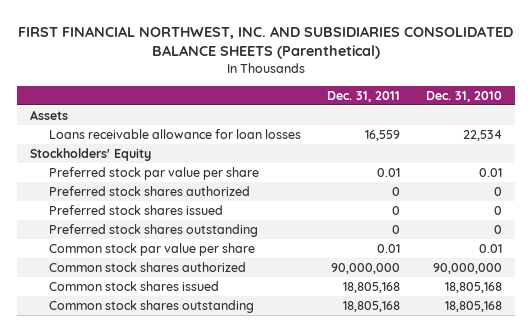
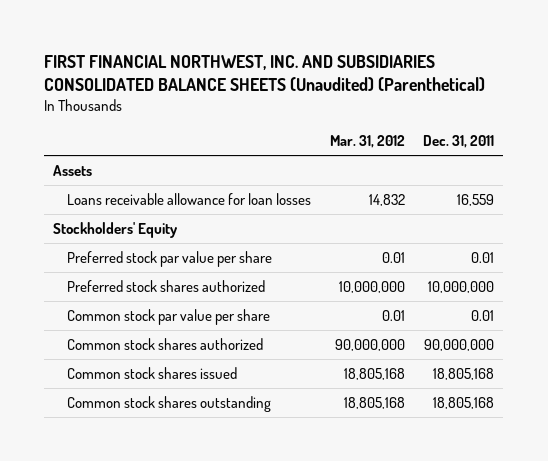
[17,25,513,60] FIRST FINANCIAL NORTHWEST, INC. AND SUBSIDIARIES CONSOLIDATED BALANCE SHEETS (Parenthetical) -> [44,54,486,91] FIRST FINANCIAL NORTHWEST, INC. AND SUBSIDIARIES CONSOLIDATED BALANCE SHEETS (Unaudited) (Parenthetical)
[426,90,503,102] Dec. 31, 2010 -> none
none -> [329,135,405,149] Mar. 31, 2012
[48,204,223,215] Preferred stock shares issued -> none
[48,223,258,237] Preferred stock shares outstanding -> none
[391,186,400,196] 0 -> [428,281,495,294] 10,000,000

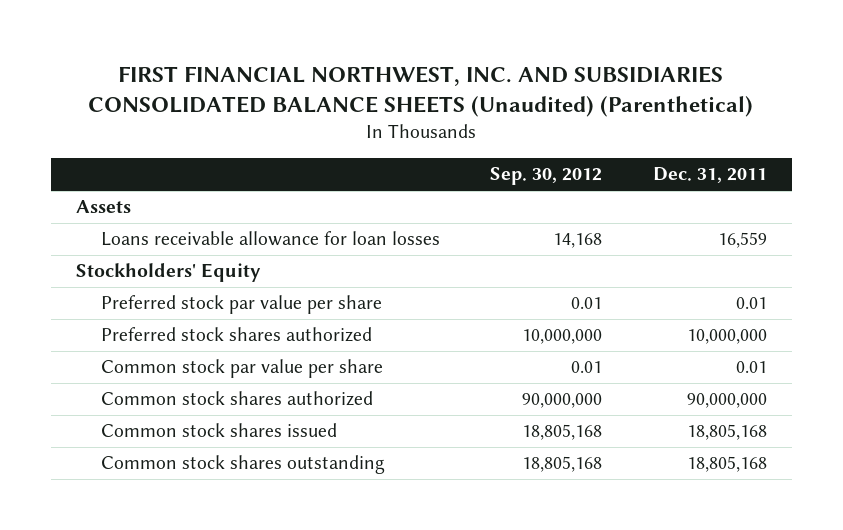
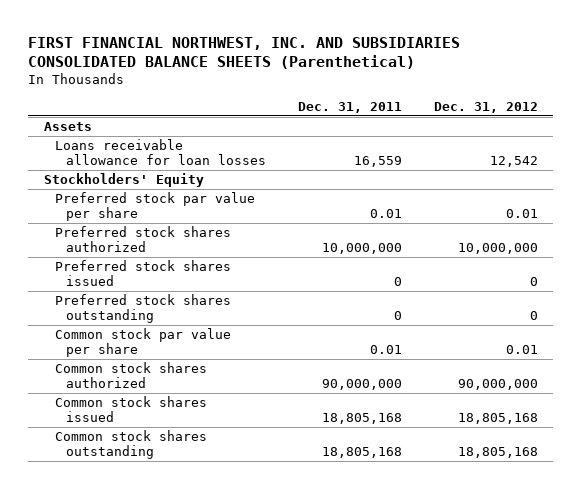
[88,65,754,117] FIRST FINANCIAL NORTHWEST, INC. AND SUBSIDIARIES CONSOLIDATED BALANCE SHEETS (Unaudited) (Parenthetical) -> [28,36,461,70] FIRST FINANCIAL NORTHWEST, INC. AND SUBSIDIARIES CONSOLIDATED BALANCE SHEETS (Parenthetical)
[490,167,603,186] Sep. 30, 2012 -> none
none -> [433,101,538,113] Dec. 31, 2012
none -> [55,260,232,287] Preferred stock shares issued
none -> [55,294,232,324] Preferred stock shares outstanding

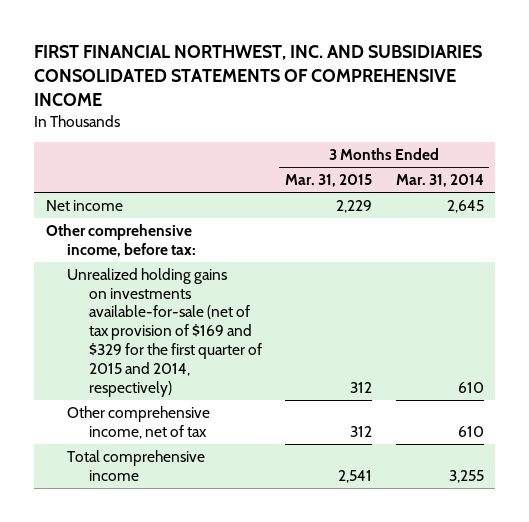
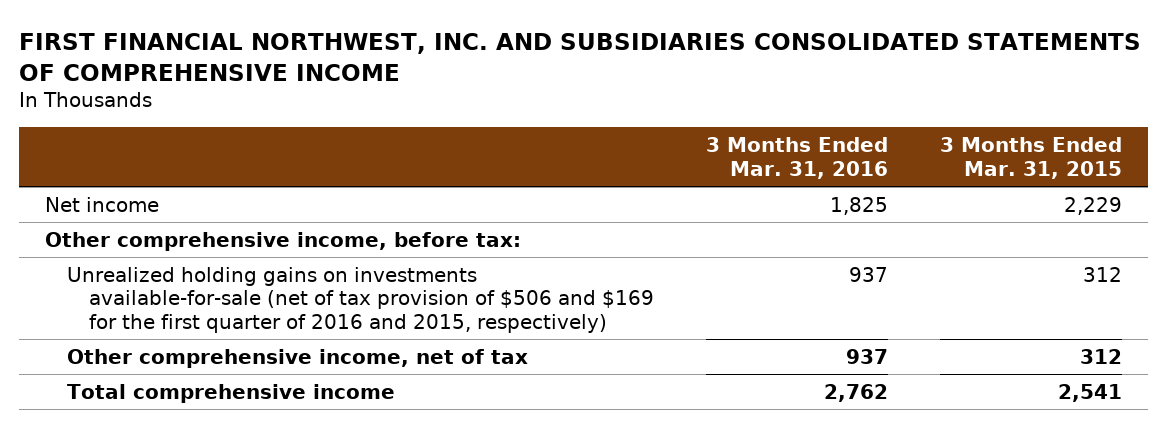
[395,174,484,188] Mar. 31, 2014 -> none
none -> [706,137,889,179] 3 Months Ended Mar. 31, 2016
[67,267,262,397] Unrealized holding gains on investments available-for-sale (net of tax provision of $169 and $329 for the first quarter of 2015 and 2014, respectively) -> [66,266,655,333] Unrealized holding gains on investments available-for-sale (net of tax provision of $506 and $169 for the first quarter of 2016 and 2015, respectively)

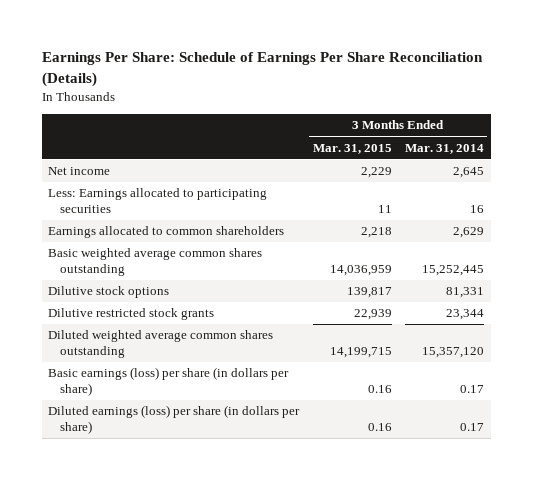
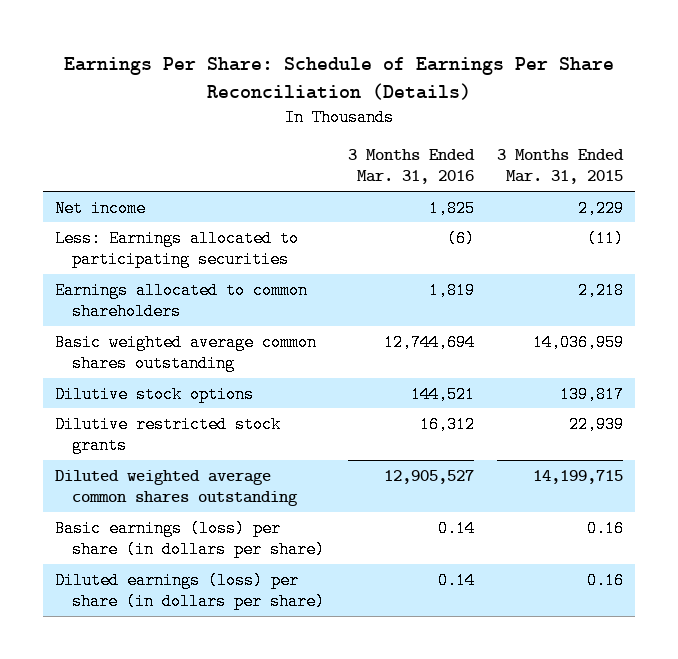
[405,143,485,154] Mar. 31, 2014 -> none
none -> [347,148,475,185] 3 Months Ended Mar. 31, 2016
[377,204,392,213] 11 -> [587,229,625,247] (11)

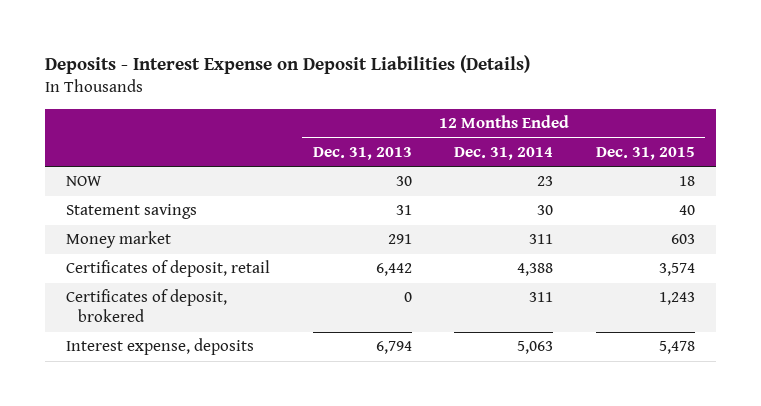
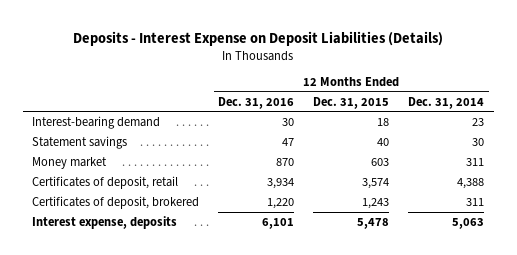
[312,146,412,160] Dec. 31, 2013 -> none
none -> [218,96,295,109] Dec. 31, 2016
[66,176,103,187] NOW -> [32,115,161,129] Interest-bearing demand

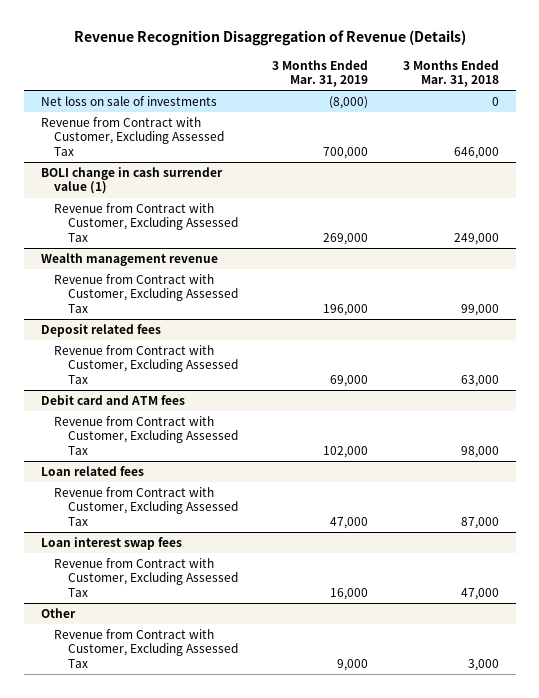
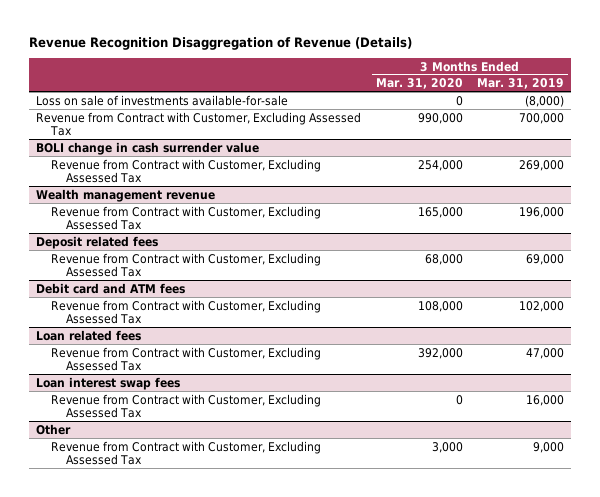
[402,59,499,87] 3 Months Ended Mar. 31, 2018 -> none
none -> [375,78,463,90] Mar. 31, 2020
[40,96,217,107] Net loss on sale of investments -> [36,94,289,106] Loss on sale of investments available-for-sale
[40,167,223,195] BOLI change in cash surrender value (1) -> [36,141,260,155] BOLI change in cash surrender value

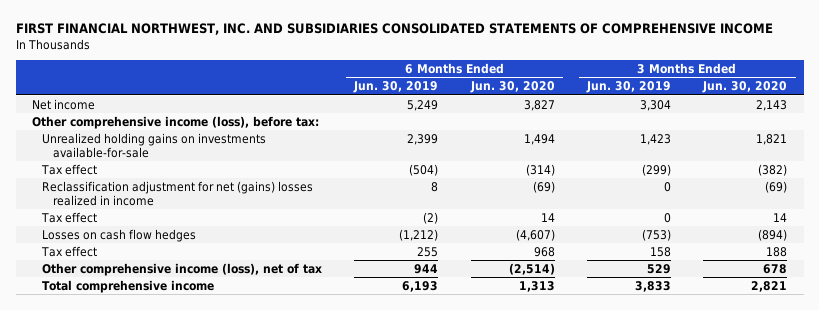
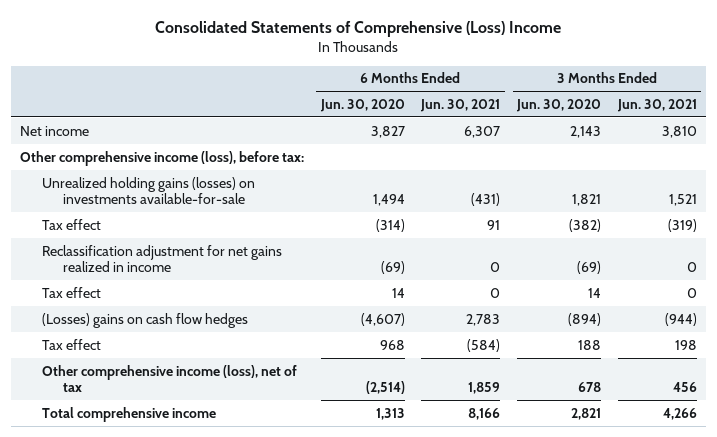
[15,23,773,36] FIRST FINANCIAL NORTHWEST, INC. AND SUBSIDIARIES CONSOLIDATED STATEMENTS OF COMPREHENSIVE INCOME -> [155,20,562,37] Consolidated Statements of Comprehensive (Loss) Income
[353,81,439,94] Jun. 30, 2019 -> none
[586,81,672,94] Jun. 30, 2019 -> none
none -> [420,98,501,112] Jun. 30, 2021
none -> [617,98,698,112] Jun. 30, 2021
[42,132,267,158] Unrealized holding gains on investments available-for-sale -> [41,176,255,204] Unrealized holding gains (losses) on investments available-for-sale
[42,180,314,206] Reclassification adjustment for net (gains) losses realized in income -> [41,244,282,272] Reclassification adjustment for net gains realized in income
[42,228,197,242] Losses on cash flow hedges -> [41,312,248,328] (Losses) gains on cash flow hedges

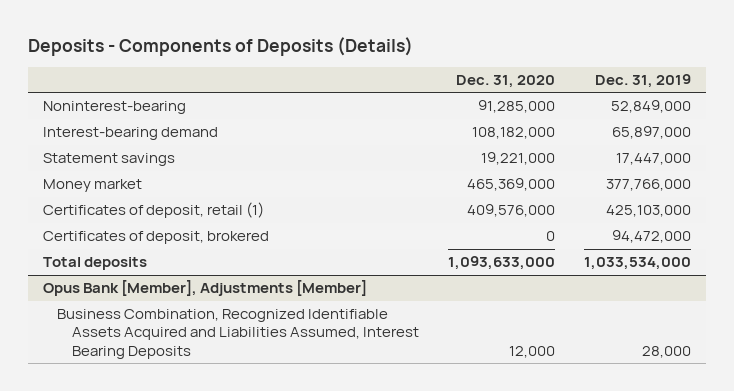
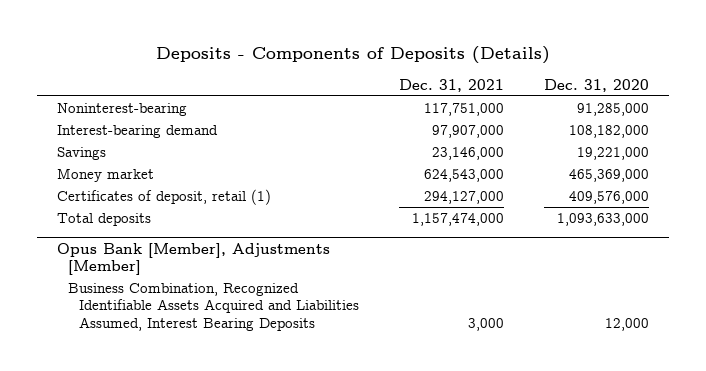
[595,73,692,88] Dec. 31, 2019 -> none
none -> [399,78,505,92] Dec. 31, 2021
[42,153,175,167] Statement savings -> [56,146,106,160] Savings
[42,231,269,245] Certificates of deposit, brokered -> none

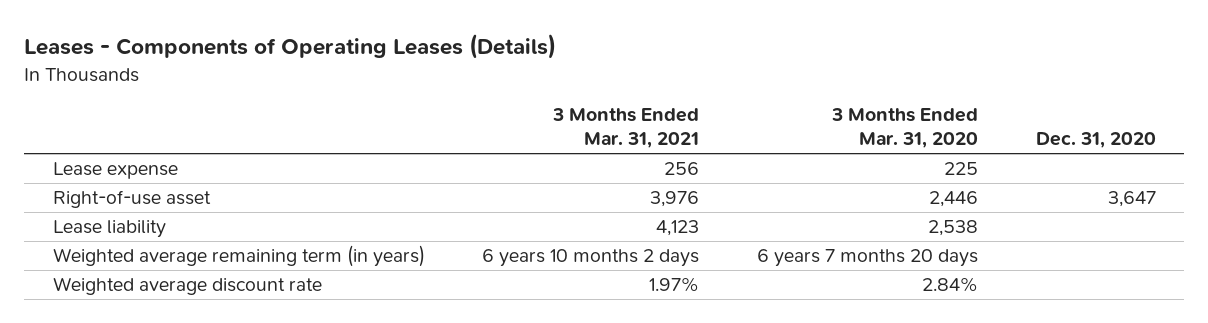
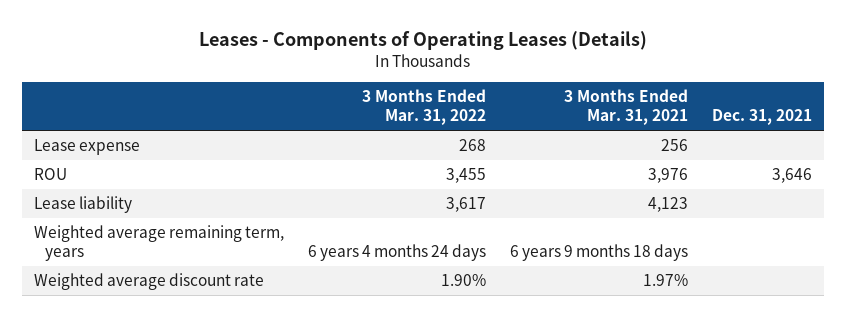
[831,108,979,149] 3 Months Ended Mar. 31, 2020 -> none
[1035,132,1156,149] Dec. 31, 2020 -> none
none -> [362,89,487,126] 3 Months Ended Mar. 31, 2022
none -> [712,109,813,126] Dec. 31, 2021
[52,190,211,209] Right-of-use asset -> [33,168,67,181] ROU
[52,245,425,268] Weighted average remaining term (in years) -> [33,225,284,262] Weighted average remaining term, years
[482,249,700,268] 6 years 10 months 2 days -> [510,244,689,262] 6 years 9 months 18 days

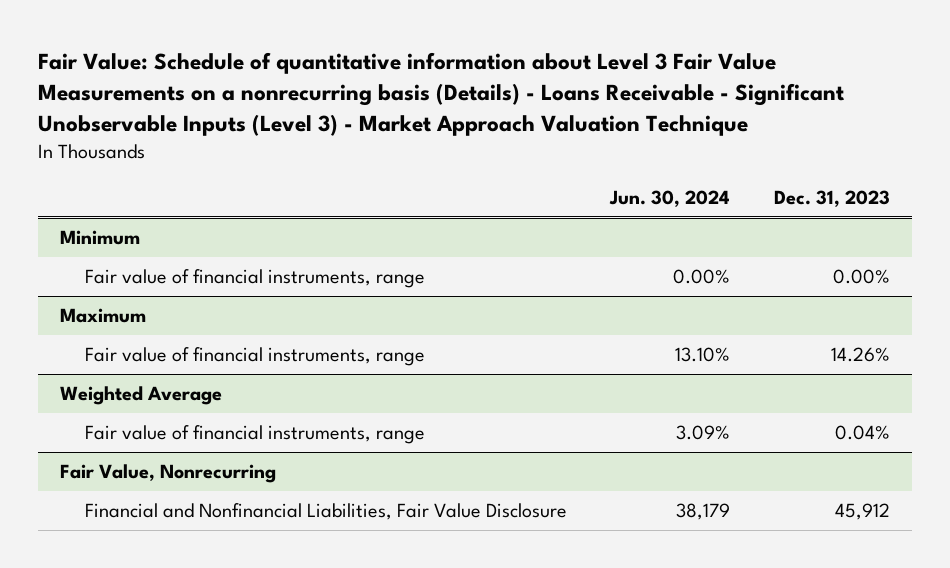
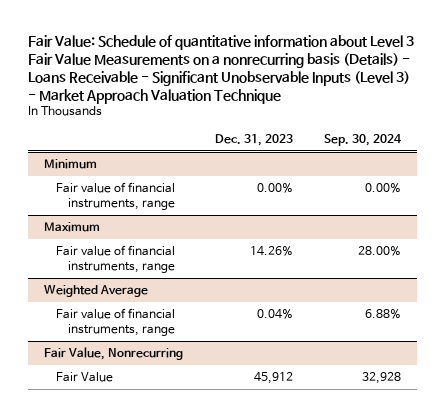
[609,189,731,207] Jun. 30, 2024 -> none
none -> [324,134,403,147] Sep. 30, 2024
[84,503,567,521] Financial and Nonfinancial Liabilities, Fair Value Disclosure -> [55,372,113,383] Fair Value

